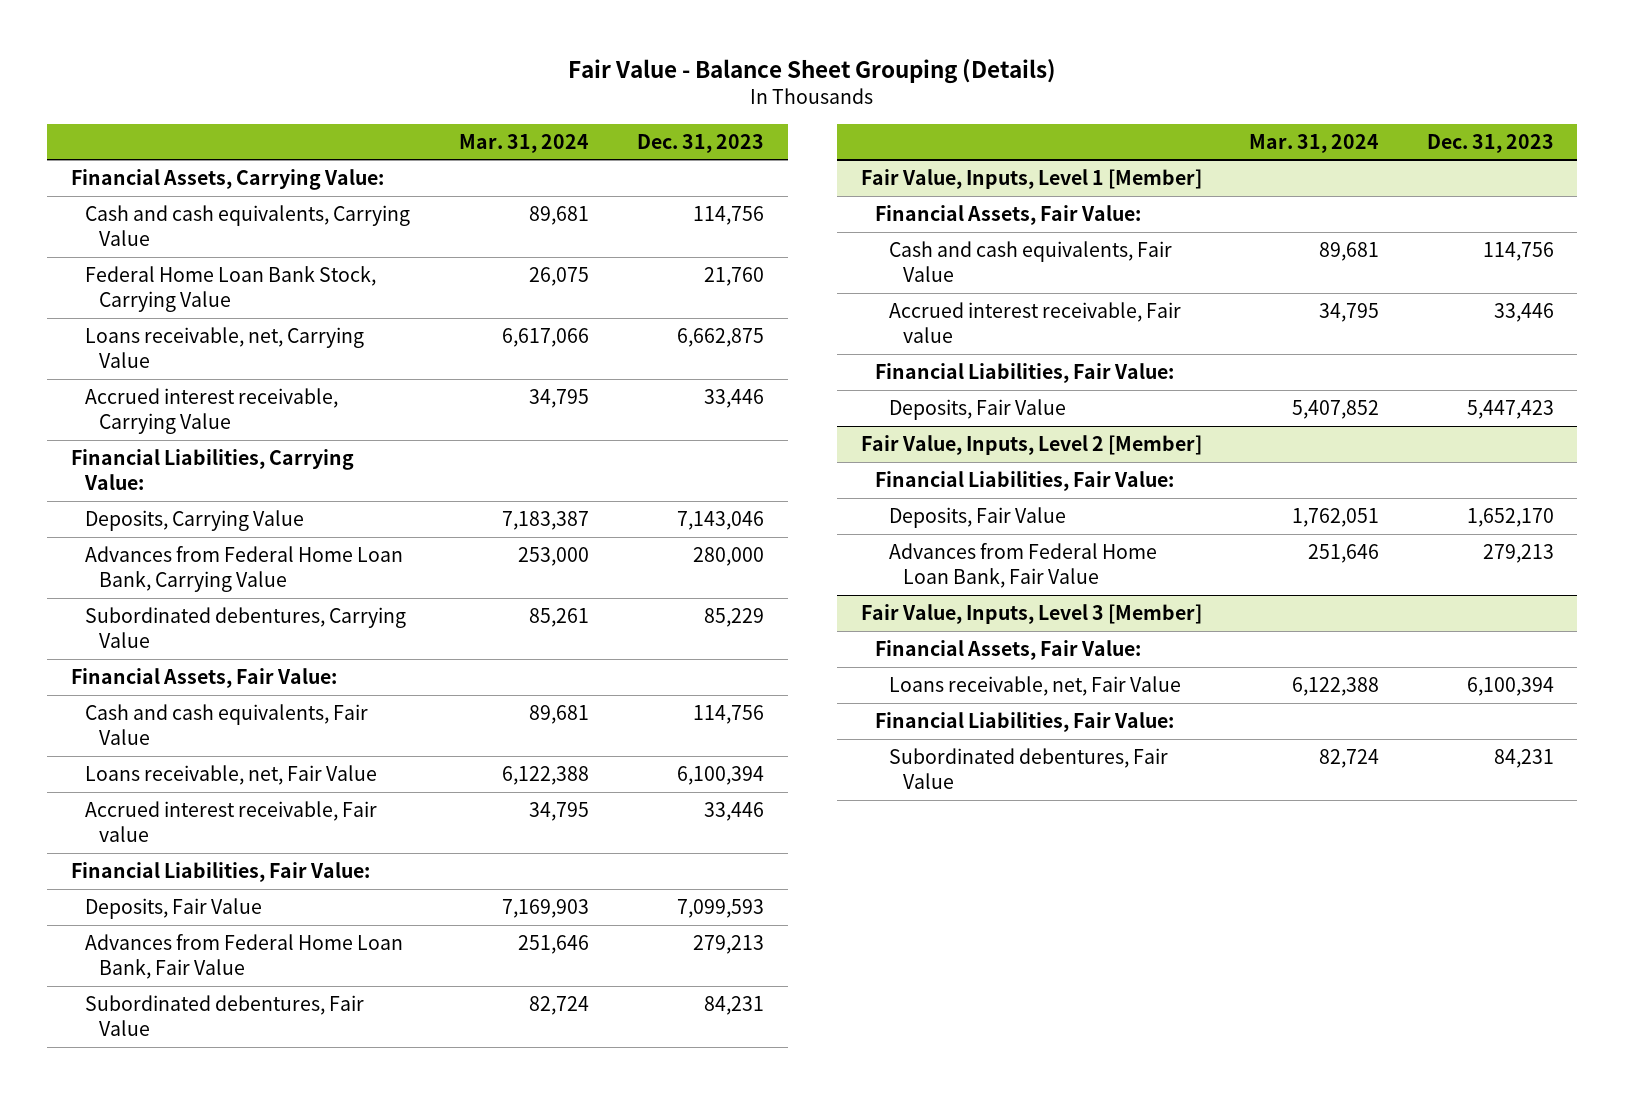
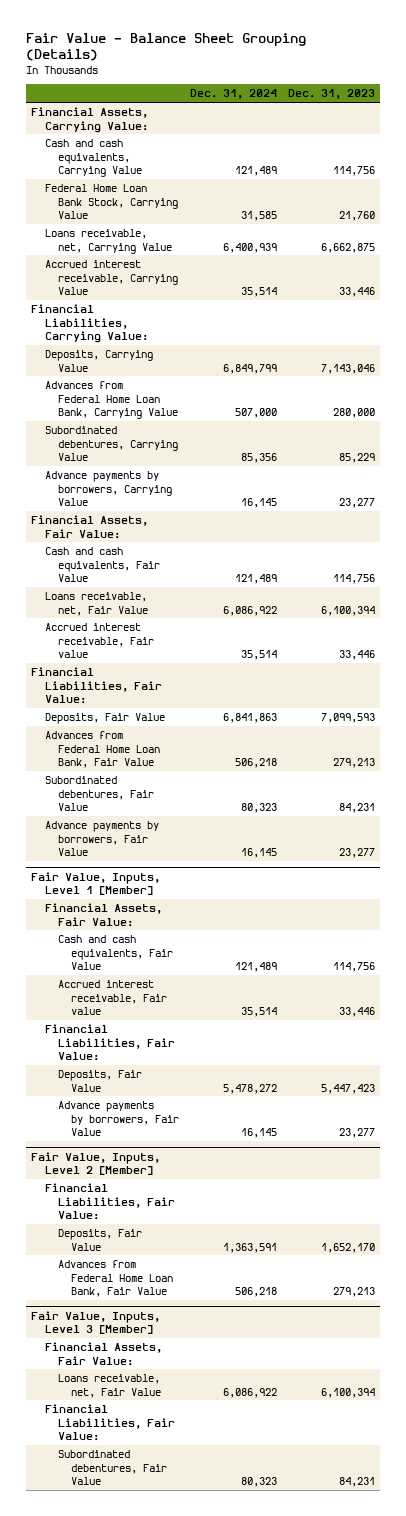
[459,133,590,153] Mar. 31, 2024 -> none
none -> [189,89,277,100] Dec. 31, 2024
none -> [44,470,172,507] Advance payments by borrowers, Carrying Value
none -> [44,820,159,857] Advance payments by borrowers, Fair Value
none -> [57,1100,179,1137] Advance payments by borrowers, Fair Value

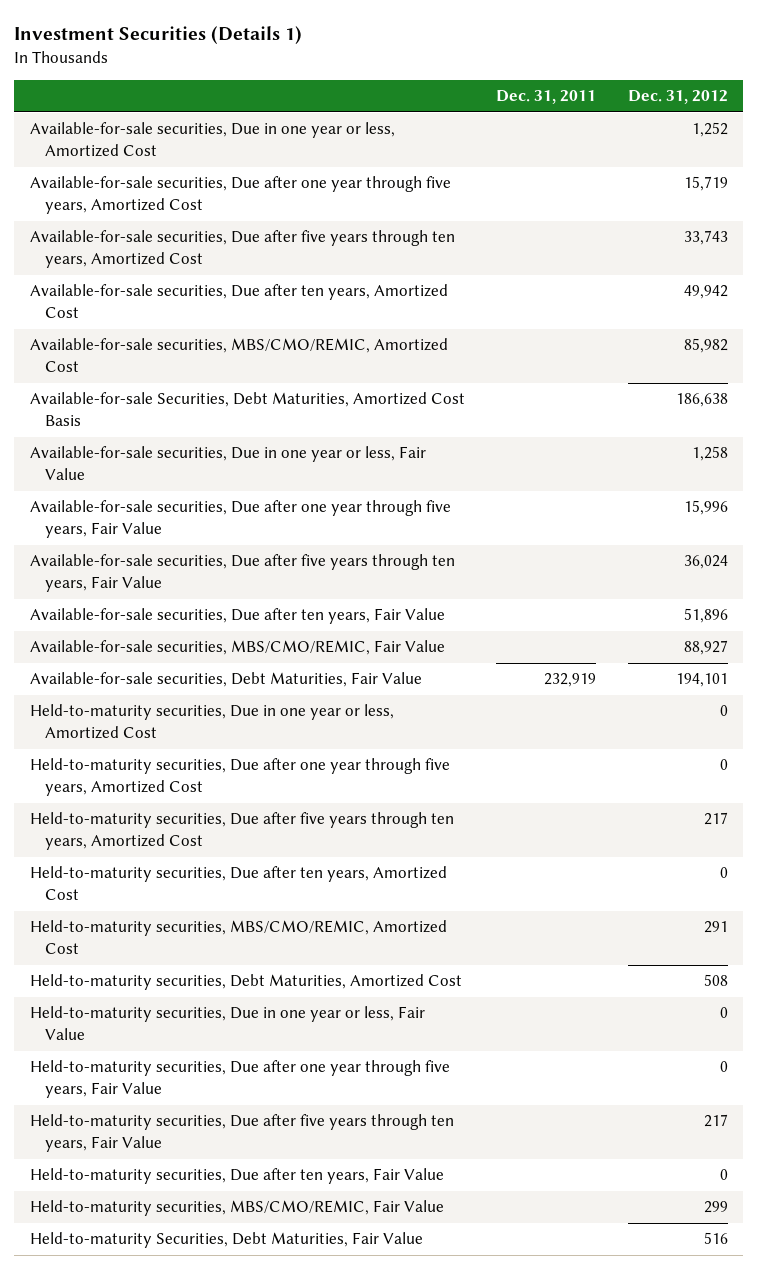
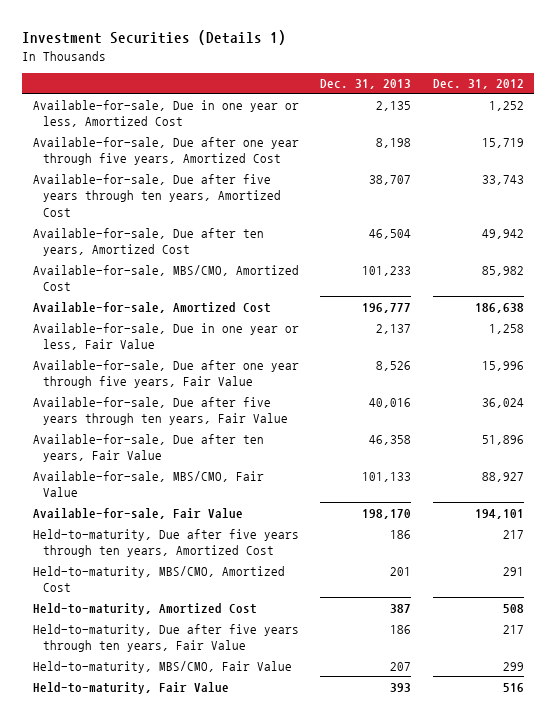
[496,90,597,105] Dec. 31, 2011 -> none
none -> [320,79,412,90] Dec. 31, 2013
[29,704,394,740] Held-to-maturity securities, Due in one year or less, Amortized Cost -> none
[29,758,450,797] Held-to-maturity securities, Due after one year through five years, Amortized Cost -> none
[29,866,447,901] Held-to-maturity securities, Due after ten years, Amortized Cost -> none
[29,1006,425,1041] Held-to-maturity securities, Due in one year or less, Fair Value -> none
[29,1060,450,1099] Held-to-maturity securities, Due after one year through five years, Fair Value -> none
[29,1168,444,1185] Held-to-maturity securities, Due after ten years, Fair Value -> none
[29,122,395,158] Available-for-sale securities, Due in one year or less, Amortized Cost -> [33,99,300,128] Available-for-sale, Due in one year or less, Amortized Cost
[29,176,451,215] Available-for-sale securities, Due after one year through five years, Amortized Cost -> [33,136,300,166] Available-for-sale, Due after one year through five years, Amortized Cost
[29,230,455,269] Available-for-sale securities, Due after five years through ten years, Amortized Cost -> [33,173,281,217] Available-for-sale, Due after five years through ten years, Amortized Cost
[29,284,448,319] Available-for-sale securities, Due after ten years, Amortized Cost -> [33,227,265,257] Available-for-sale, Due after ten years, Amortized Cost
[29,338,448,373] Available-for-sale securities, MBS/CMO/REMIC, Amortized Cost -> [33,264,300,292] Available-for-sale, MBS/CMO, Amortized Cost
[29,392,465,427] Available-for-sale Securities, Debt Maturities, Amortized Cost Basis -> [33,301,272,313] Available-for-sale, Amortized Cost
[29,446,426,481] Available-for-sale securities, Due in one year or less, Fair Value -> [33,322,300,351] Available-for-sale, Due in one year or less, Fair Value
[29,500,451,539] Available-for-sale securities, Due after one year through five years, Fair Value -> [33,359,300,389] Available-for-sale, Due after one year through five years, Fair Value
[29,554,455,593] Available-for-sale securities, Due after five years through ten years, Fair Value -> [33,396,288,426] Available-for-sale, Due after five years through ten years, Fair Value
[29,608,445,625] Available-for-sale securities, Due after ten years, Fair Value -> [33,433,265,463] Available-for-sale, Due after ten years, Fair Value
[29,640,445,656] Available-for-sale securities, MBS/CMO/REMIC, Fair Value -> [33,470,265,498] Available-for-sale, MBS/CMO, Fair Value
[29,672,422,688] Available-for-sale securities, Debt Maturities, Fair Value -> [33,507,244,519] Available-for-sale, Fair Value
[29,812,454,851] Held-to-maturity securities, Due after five years through ten years, Amortized Cost -> [33,528,300,558] Held-to-maturity, Due after five years through ten years, Amortized Cost
[29,920,447,955] Held-to-maturity securities, MBS/CMO/REMIC, Amortized Cost -> [33,565,286,593] Held-to-maturity, MBS/CMO, Amortized Cost
[29,974,462,991] Held-to-maturity securities, Debt Maturities, Amortized Cost -> [33,602,258,615] Held-to-maturity, Amortized Cost
[29,1114,454,1153] Held-to-maturity securities, Due after five years through ten years, Fair Value -> [33,623,300,653] Held-to-maturity, Due after five years through ten years, Fair Value
[29,1200,444,1217] Held-to-maturity securities, MBS/CMO/REMIC, Fair Value -> [33,660,293,673] Held-to-maturity, MBS/CMO, Fair Value
[29,1232,423,1249] Held-to-maturity Securities, Debt Maturities, Fair Value -> [33,681,230,694] Held-to-maturity, Fair Value

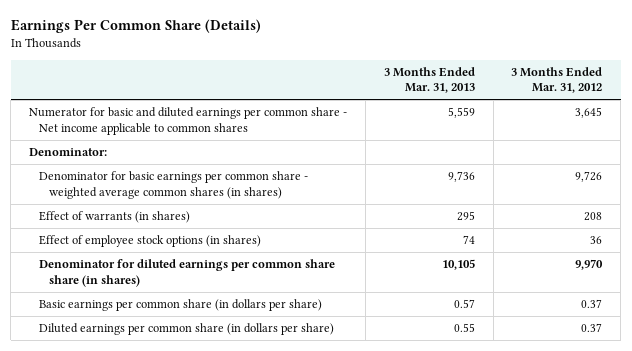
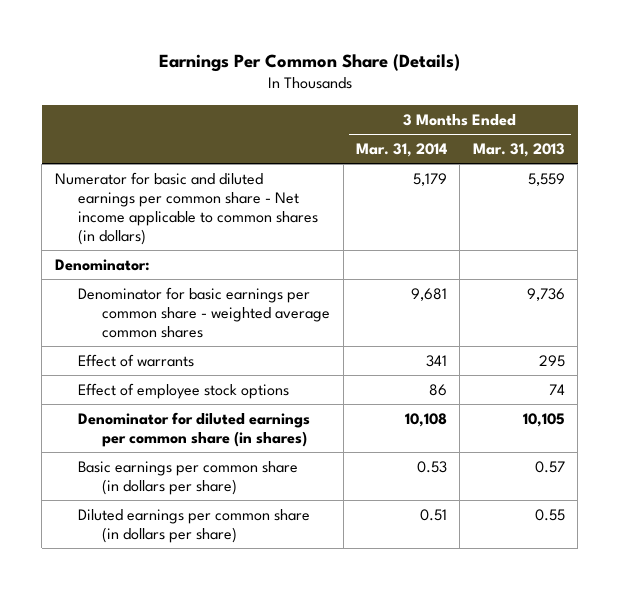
[511,66,603,94] 3 Months Ended Mar. 31, 2012 -> none
none -> [355,143,447,158] Mar. 31, 2014
[29,107,348,135] Numerator for basic and diluted earnings per common share - Net income applicable to common shares -> [54,172,319,245] Numerator for basic and diluted earnings per common share - Net income applicable to common shares (in dollars)
[38,171,308,199] Denominator for basic earnings per common share - weighted average common shares (in shares) -> [78,287,331,338] Denominator for basic earnings per common share - weighted average common shares
[38,211,190,224] Effect of warrants (in shares) -> [78,354,195,368] Effect of warrants
[38,235,261,248] Effect of employee stock options (in shares) -> [78,383,290,400] Effect of employee stock options
[38,259,335,287] Denominator for diluted earnings per common share share (in shares) -> [78,412,311,447] Denominator for diluted earnings per common share (in shares)

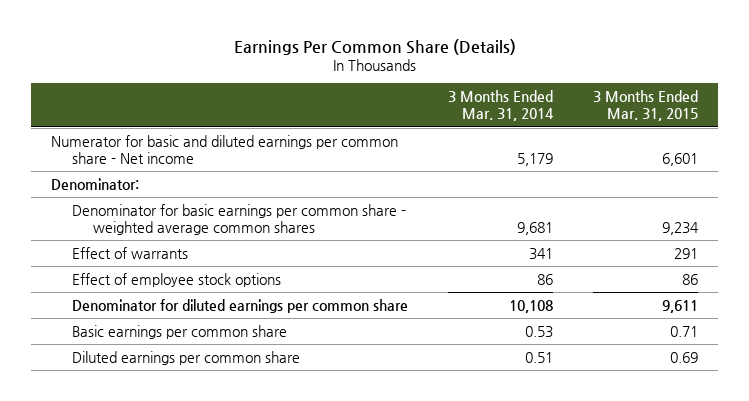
[472,143,565,158] Mar. 31, 2013 -> none
none -> [592,90,698,122] 3 Months Ended Mar. 31, 2015
[54,172,319,245] Numerator for basic and diluted earnings per common share - Net income applicable to common shares (in dollars) -> [51,134,399,165] Numerator for basic and diluted earnings per common share - Net income
[78,412,311,447] Denominator for diluted earnings per common share (in shares) -> [72,298,409,313] Denominator for diluted earnings per common share
[78,461,299,495] Basic earnings per common share (in dollars per share) -> [72,324,288,339] Basic earnings per common share
[78,509,311,543] Diluted earnings per common share (in dollars per share) -> [72,350,301,365] Diluted earnings per common share

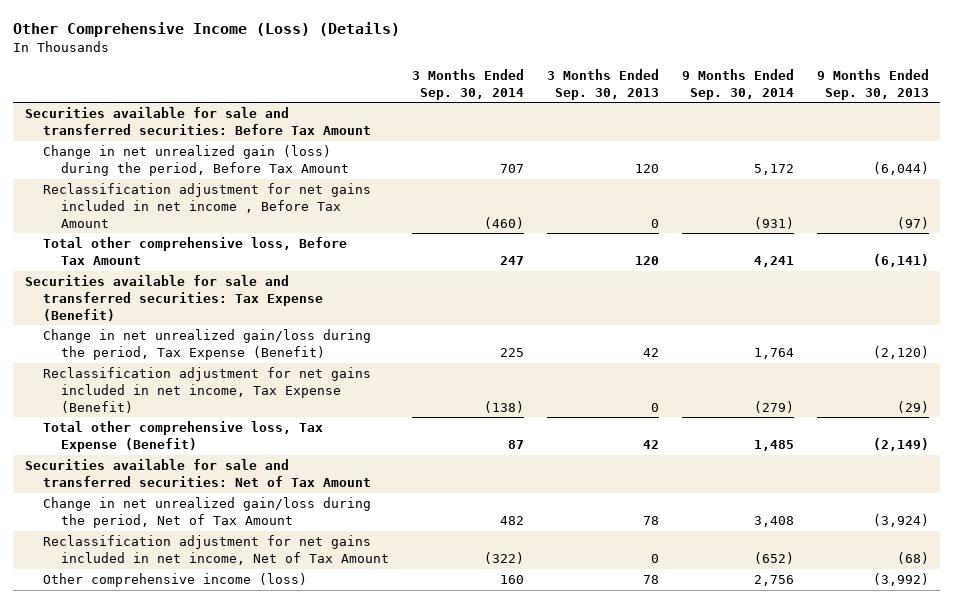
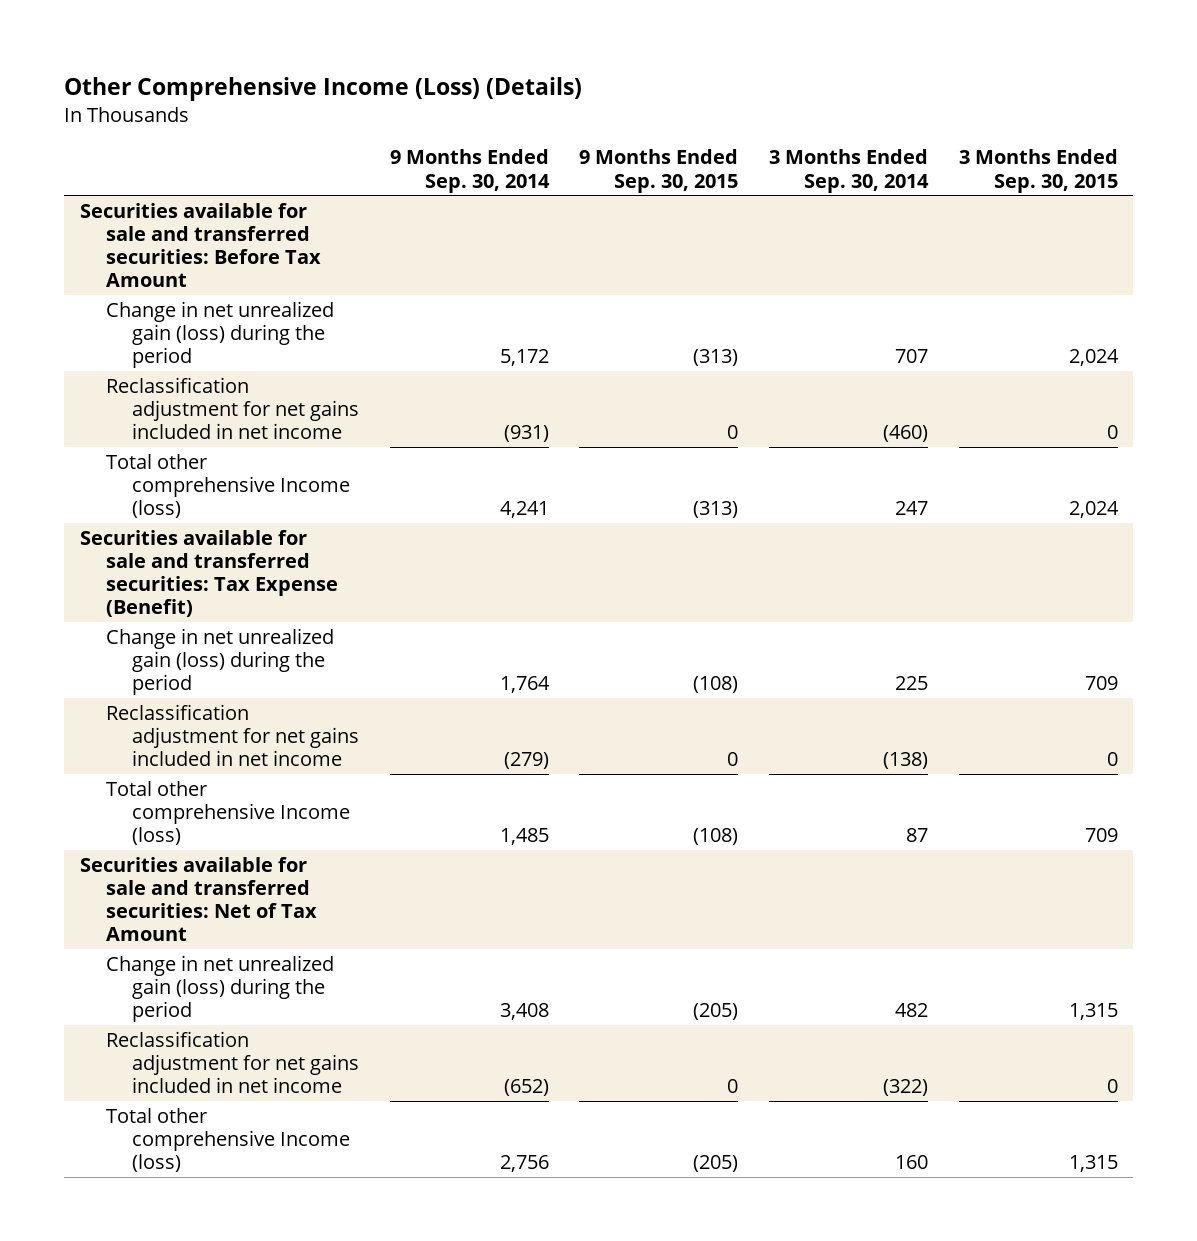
[547,68,660,100] 3 Months Ended Sep. 30, 2013 -> none
[816,68,929,100] 9 Months Ended Sep. 30, 2013 -> none
none -> [579,149,739,193] 9 Months Ended Sep. 30, 2015
none -> [958,149,1118,193] 3 Months Ended Sep. 30, 2015
[42,145,350,177] Change in net unrealized gain (loss) during the period, Before Tax Amount -> [105,300,334,369] Change in net unrealized gain (loss) during the period
[42,183,371,228] Reclassification adjustment for net gains included in net income , Before Tax Amount -> [105,376,359,440] Reclassification adjustment for net gains included in net income
[42,237,347,266] Total other comprehensive loss, Before Tax Amount -> [105,453,350,519] Total other comprehensive Income (loss)
[42,329,371,361] Change in net unrealized gain/loss during the period, Tax Expense (Benefit) -> [105,627,334,696] Change in net unrealized gain (loss) during the period
[42,367,371,413] Reclassification adjustment for net gains included in net income, Tax Expense (Benefit) -> [105,703,359,767] Reclassification adjustment for net gains included in net income
[42,421,323,453] Total other comprehensive loss, Tax Expense (Benefit) -> [105,780,350,846] Total other comprehensive Income (loss)
[42,497,371,529] Change in net unrealized gain/loss during the period, Net of Tax Amount -> [105,954,334,1023] Change in net unrealized gain (loss) during the period
[42,535,390,566] Reclassification adjustment for net gains included in net income, Net of Tax Amount -> [105,1030,359,1094] Reclassification adjustment for net gains included in net income
[42,573,307,588] Other comprehensive income (loss) -> [105,1107,350,1173] Total other comprehensive Income (loss)

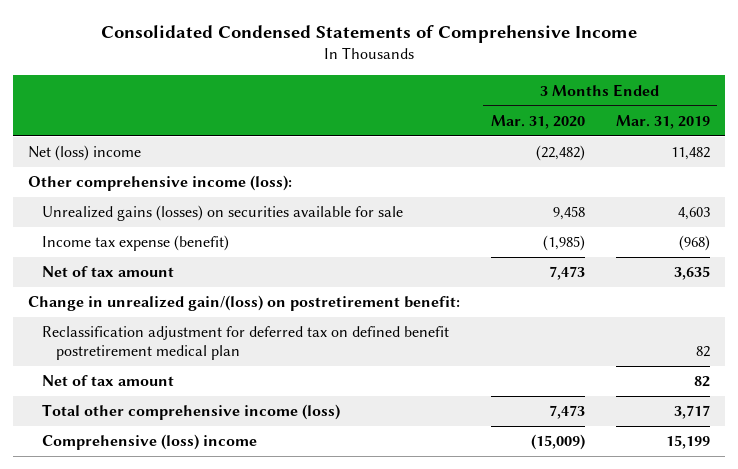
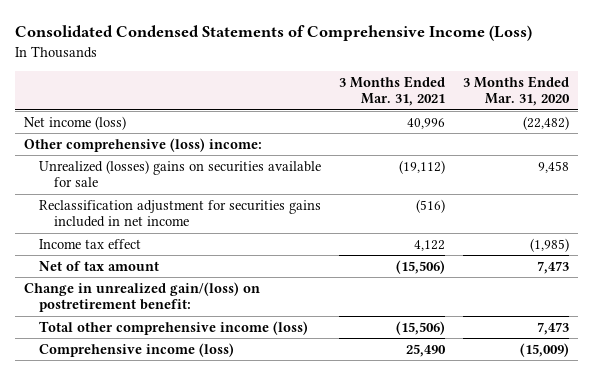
[101,24,638,43] Consolidated Condensed Statements of Comprehensive Income -> [15,25,533,42] Consolidated Condensed Statements of Comprehensive Income (Loss)
[615,115,710,130] Mar. 31, 2019 -> none
none -> [339,75,446,107] 3 Months Ended Mar. 31, 2021
[28,145,142,162] Net (loss) income -> [24,115,127,130] Net income (loss)
[28,175,293,192] Other comprehensive income (loss): -> [24,137,263,152] Other comprehensive (loss) income:
[41,205,403,222] Unrealized gains (losses) on securities available for sale -> [39,159,322,188] Unrealized (losses) gains on securities available for sale
none -> [39,199,322,228] Reclassification adjustment for securities gains included in net income
[41,235,229,252] Income tax expense (benefit) -> [39,238,142,249] Income tax effect
[41,326,449,361] Reclassification adjustment for deferred tax on defined benefit postretirement medical plan -> none
[41,375,174,387] Net of tax amount -> none
[41,434,257,451] Comprehensive (loss) income -> [39,342,235,357] Comprehensive income (loss)

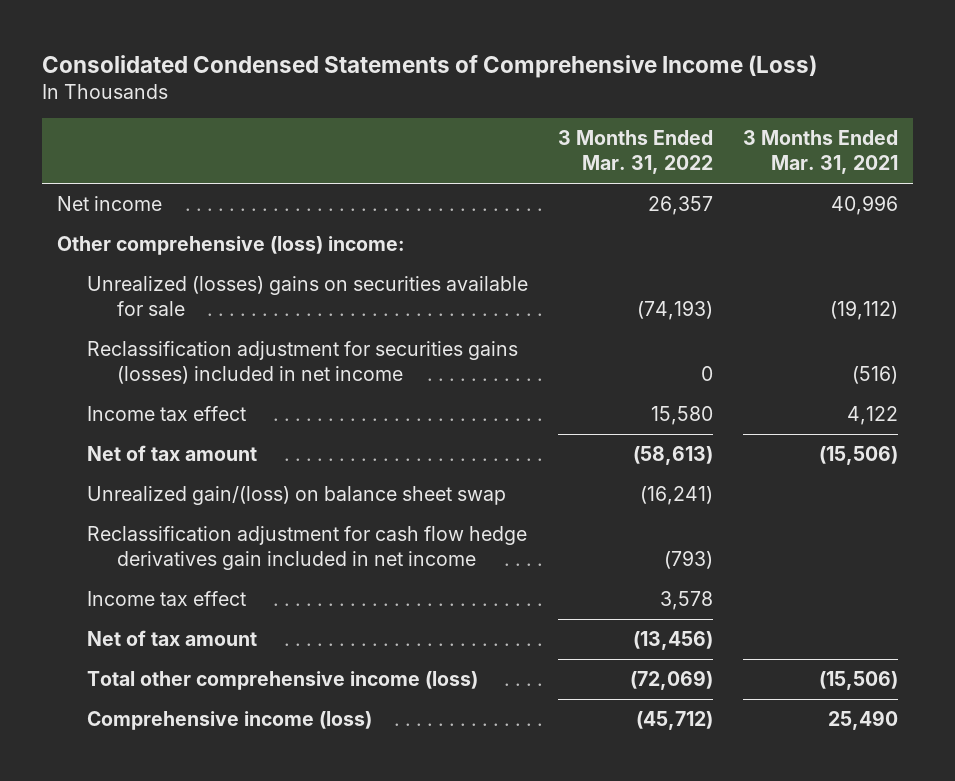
[462,75,570,107] 3 Months Ended Mar. 31, 2020 -> none
none -> [557,130,713,175] 3 Months Ended Mar. 31, 2022
[24,115,127,130] Net income (loss) -> [57,196,163,212] Net income
[39,199,322,228] Reclassification adjustment for securities gains included in net income -> [87,341,519,385] Reclassification adjustment for securities gains (losses) included in net income
[24,281,261,313] Change in unrealized gain/(loss) on postretirement benefit: -> none
none -> [87,486,507,506] Unrealized gain/(loss) on balance sheet swap
none -> [87,526,528,571] Reclassification adjustment for cash flow hedge derivatives gain included in net income
none -> [87,591,247,607] Income tax effect
none -> [87,630,258,647] Net of tax amount

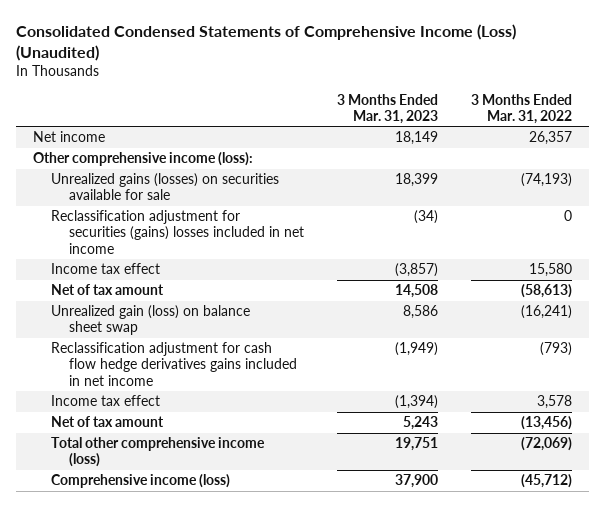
[42,54,818,78] Consolidated Condensed Statements of Comprehensive Income (Loss) -> [16,24,517,61] Consolidated Condensed Statements of Comprehensive Income (Loss) (Unaudited)
[742,130,898,175] 3 Months Ended Mar. 31, 2021 -> none
none -> [336,93,438,125] 3 Months Ended Mar. 31, 2023
[57,236,406,256] Other comprehensive (loss) income: -> [32,152,253,167] Other comprehensive income (loss):
[87,276,529,317] Unrealized (losses) gains on securities available for sale -> [50,173,279,201] Unrealized gains (losses) on securities available for sale
[87,341,519,385] Reclassification adjustment for securities gains (losses) included in net income -> [50,210,304,254] Reclassification adjustment for securities (gains) losses included in net income
[87,486,507,506] Unrealized gain/(loss) on balance sheet swap -> [50,305,250,336] Unrealized gain (loss) on balance sheet swap
[87,526,528,571] Reclassification adjustment for cash flow hedge derivatives gain included in net income -> [50,342,297,386] Reclassification adjustment for cash flow hedge derivatives gains included in net income

